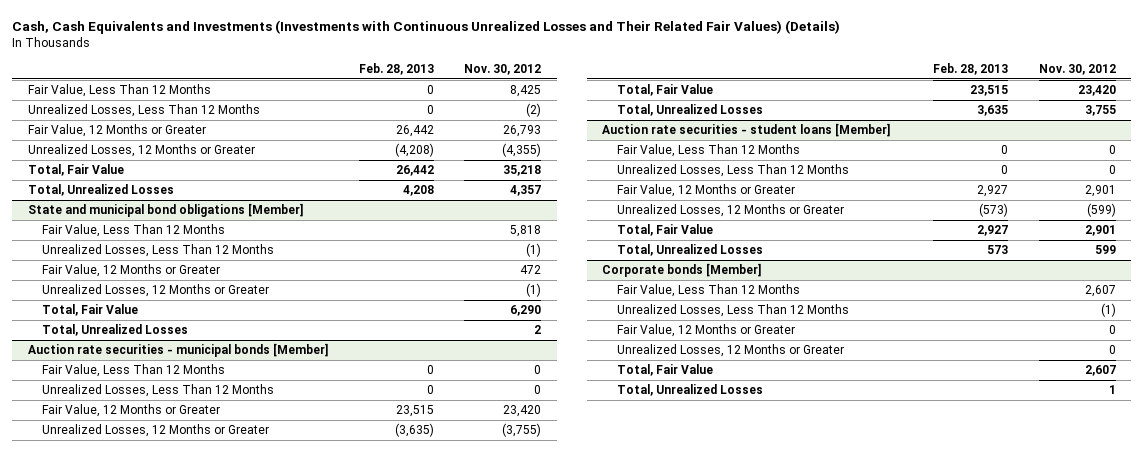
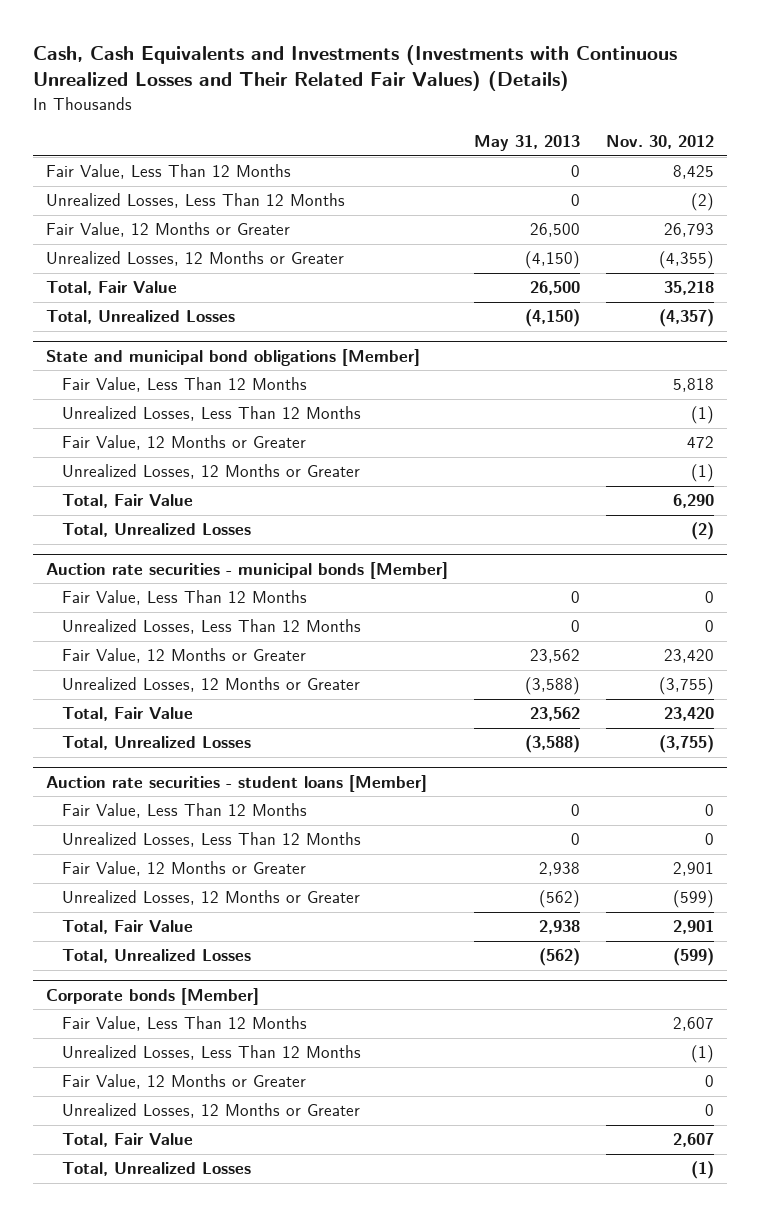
[358,62,434,75] Feb. 28, 2013 -> none
none -> [473,135,580,152] May 31, 2013
[510,185,542,197] 4,357 -> [658,309,714,328] (4,357)
[534,325,542,335] 2 -> [690,522,714,541] (2)
[1084,105,1116,117] 3,755 -> [658,735,714,754] (3,755)
[1094,245,1116,255] 599 -> [672,948,714,967] (599)
[1108,385,1116,395] 1 -> [690,1161,714,1180] (1)

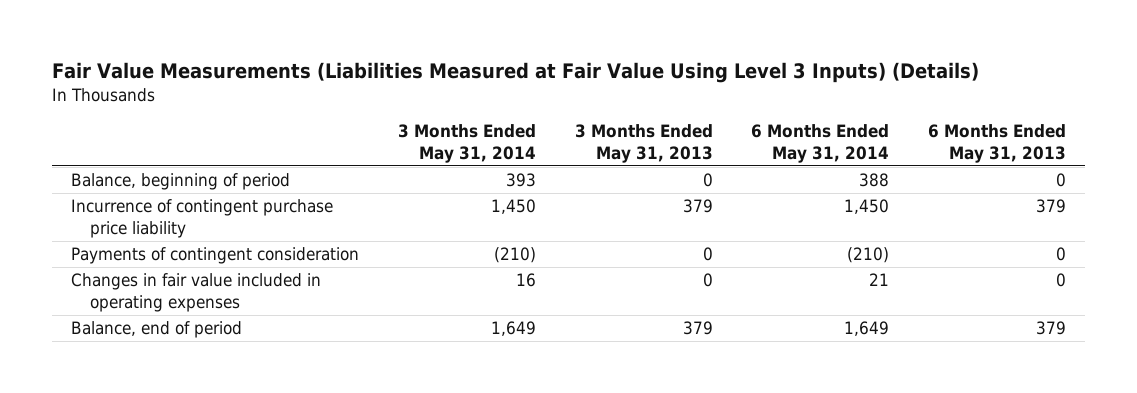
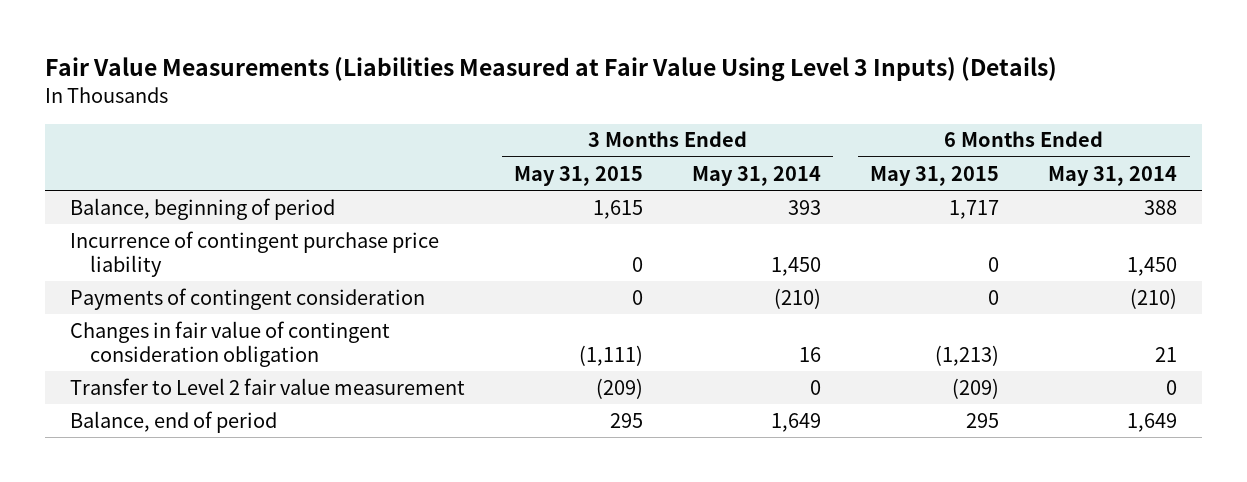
[574,124,713,163] 3 Months Ended May 31, 2013 -> none
[927,124,1066,163] 6 Months Ended May 31, 2013 -> none
none -> [514,165,644,186] May 31, 2015
none -> [870,165,1000,186] May 31, 2015
[71,273,322,312] Changes in fair value included in operating expenses -> [69,320,390,367] Changes in fair value of contingent consideration obligation
none -> [69,377,465,395] Transfer to Level 2 fair value measurement

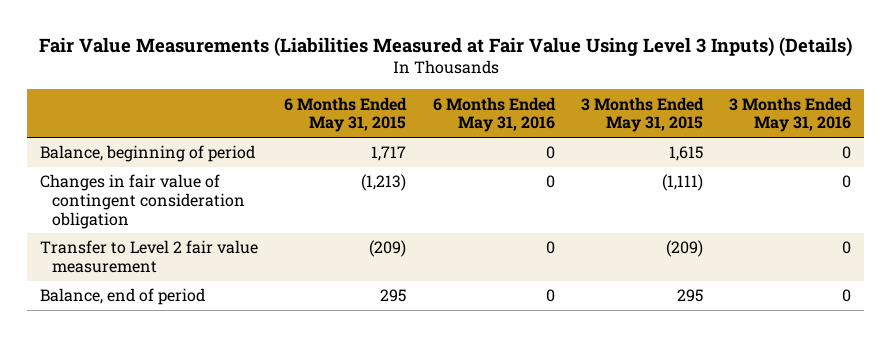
[692,165,822,186] May 31, 2014 -> none
[1048,165,1178,186] May 31, 2014 -> none
none -> [432,96,556,133] 6 Months Ended May 31, 2016
none -> [729,96,853,133] 3 Months Ended May 31, 2016
[69,230,439,277] Incurrence of contingent purchase price liability -> none
[69,287,425,310] Payments of contingent consideration -> none

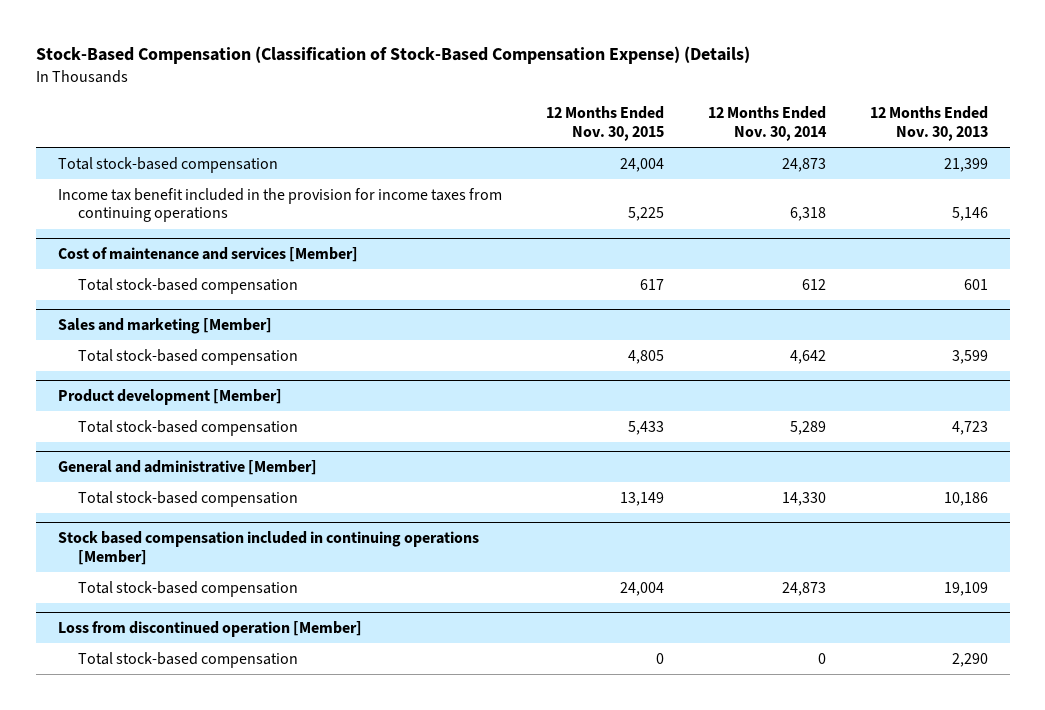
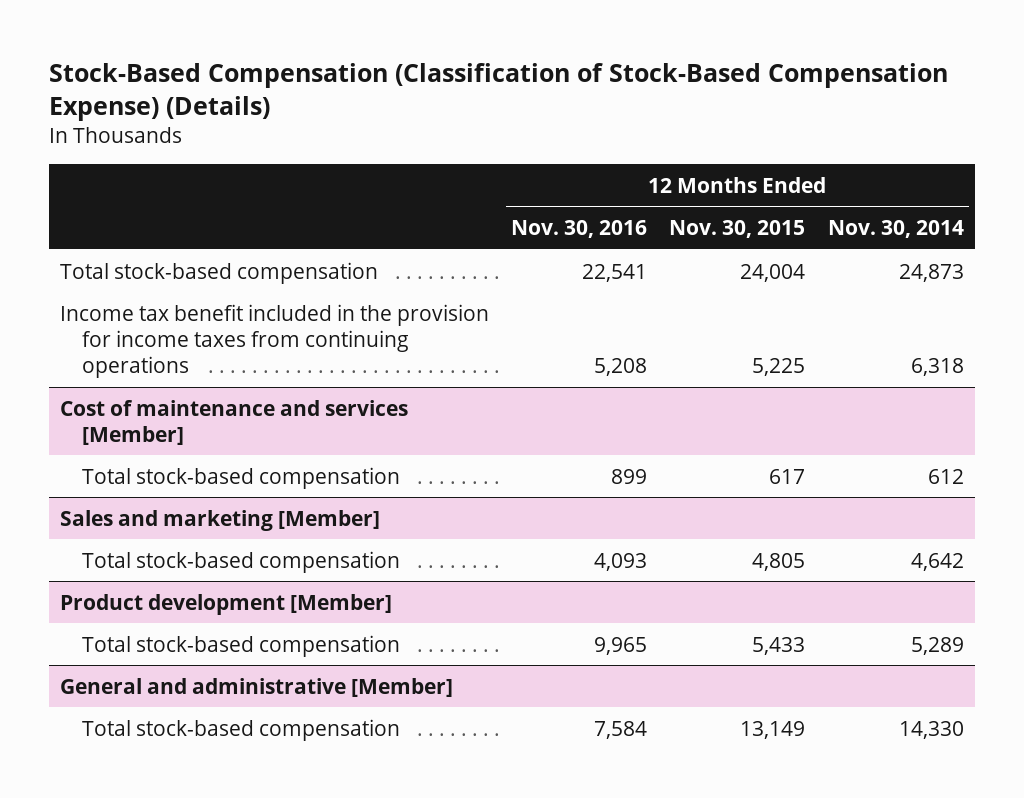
[869,106,988,141] 12 Months Ended Nov. 30, 2013 -> none
none -> [511,220,648,239] Nov. 30, 2016
[57,531,479,565] Stock based compensation included in continuing operations [Member] -> none
[78,580,299,597] Total stock-based compensation -> none
[57,621,362,638] Loss from discontinued operation [Member] -> none
[78,651,299,668] Total stock-based compensation -> none

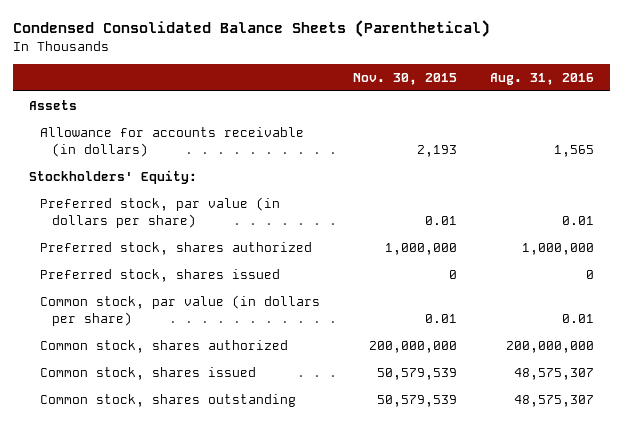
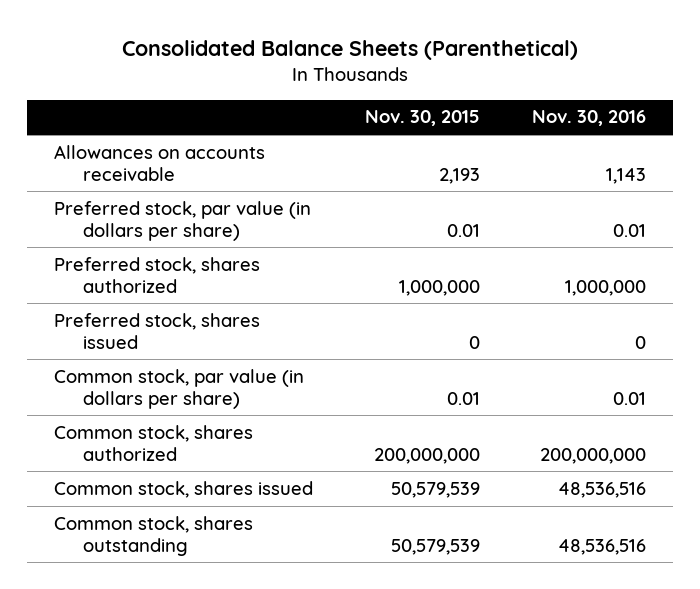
[12,19,490,37] Condensed Consolidated Balance Sheets (Parenthetical) -> [122,40,579,61] Consolidated Balance Sheets (Parenthetical)
[489,72,594,85] Aug. 31, 2016 -> none
none -> [532,110,647,127] Nov. 30, 2016
[28,100,77,111] Assets -> none
[28,170,197,185] Stockholders' Equity: -> none
[40,127,305,157] Allowance for accounts receivable (in dollars) -> [53,144,265,181] Allowances on accounts receivable

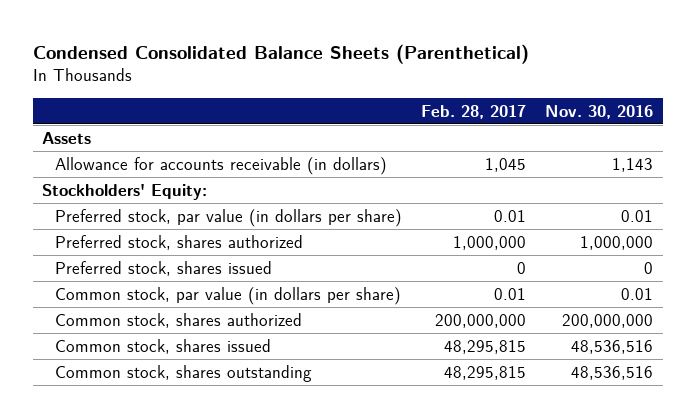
[122,40,579,61] Consolidated Balance Sheets (Parenthetical) -> [32,43,529,64] Condensed Consolidated Balance Sheets (Parenthetical)
[365,110,481,127] Nov. 30, 2015 -> none
none -> [421,104,527,119] Feb. 28, 2017
none -> [42,131,92,144] Assets
[53,144,265,181] Allowances on accounts receivable -> [54,156,387,175] Allowance for accounts receivable (in dollars)
none -> [42,183,208,200] Stockholders' Equity:

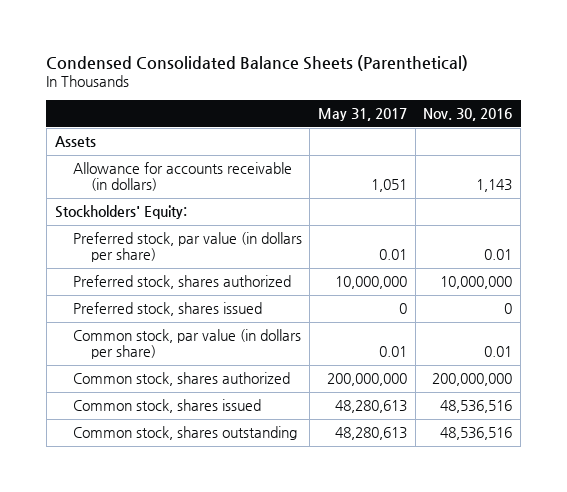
[421,104,527,119] Feb. 28, 2017 -> none
none -> [318,108,408,122] May 31, 2017
[580,235,654,250] 1,000,000 -> [440,276,513,290] 10,000,000

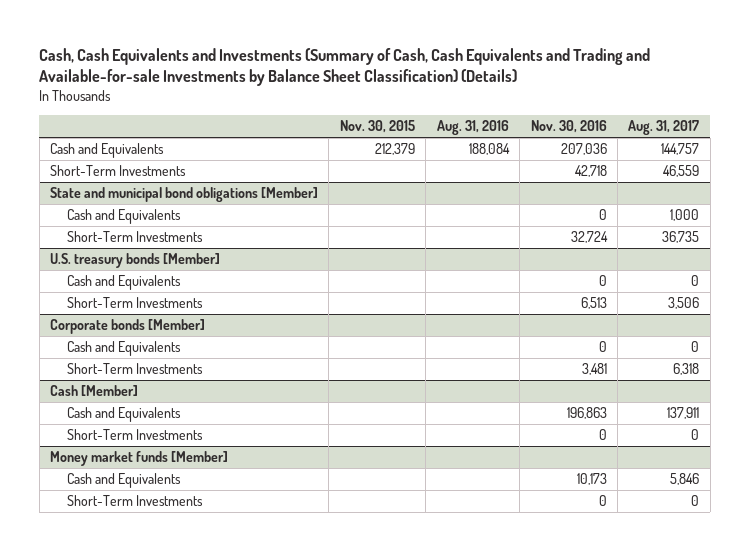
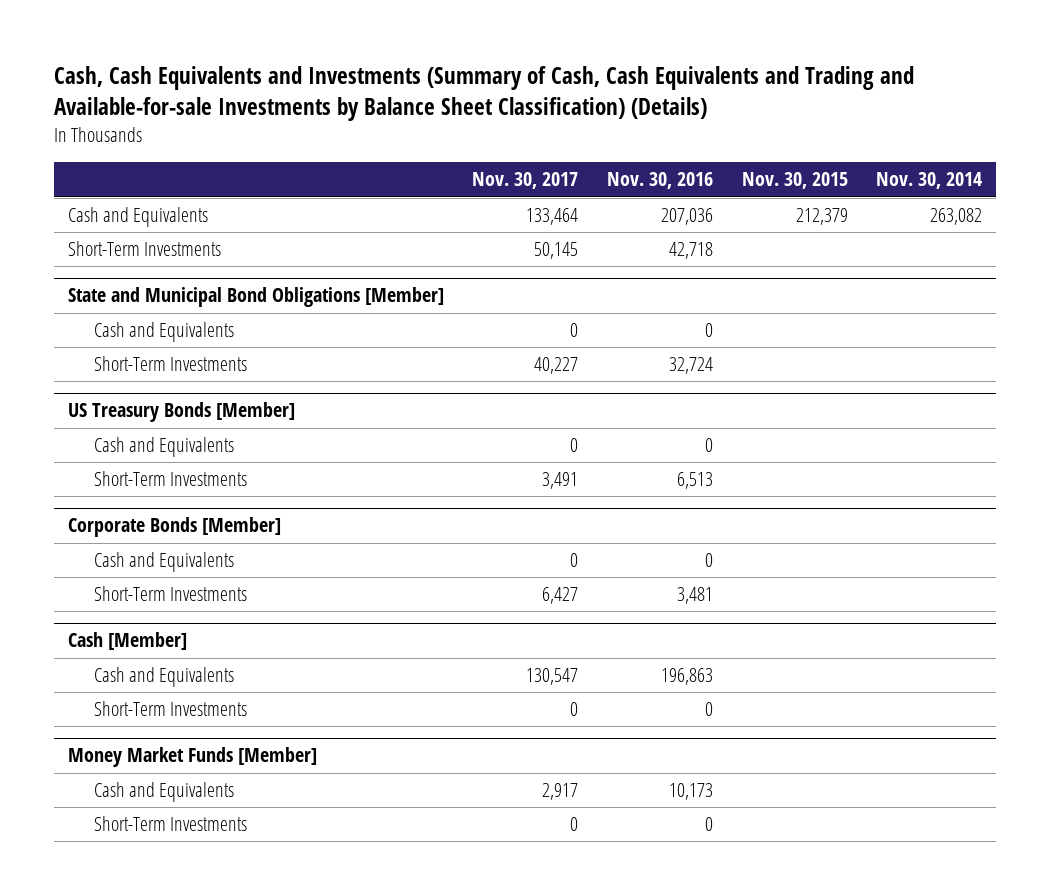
[436,120,509,136] Aug. 31, 2016 -> none
[628,120,700,136] Aug. 31, 2017 -> none
none -> [472,172,579,190] Nov. 30, 2017
none -> [876,172,983,190] Nov. 30, 2014
[50,187,319,203] State and municipal bond obligations [Member] -> [67,287,444,308] State and Municipal Bond Obligations [Member]
[50,253,221,269] U.S. treasury bonds [Member] -> [67,402,295,423] US Treasury Bonds [Member]
[50,319,206,335] Corporate bonds [Member] -> [67,517,281,538] Corporate Bonds [Member]
[50,451,229,467] Money market funds [Member] -> [67,747,317,768] Money Market Funds [Member]

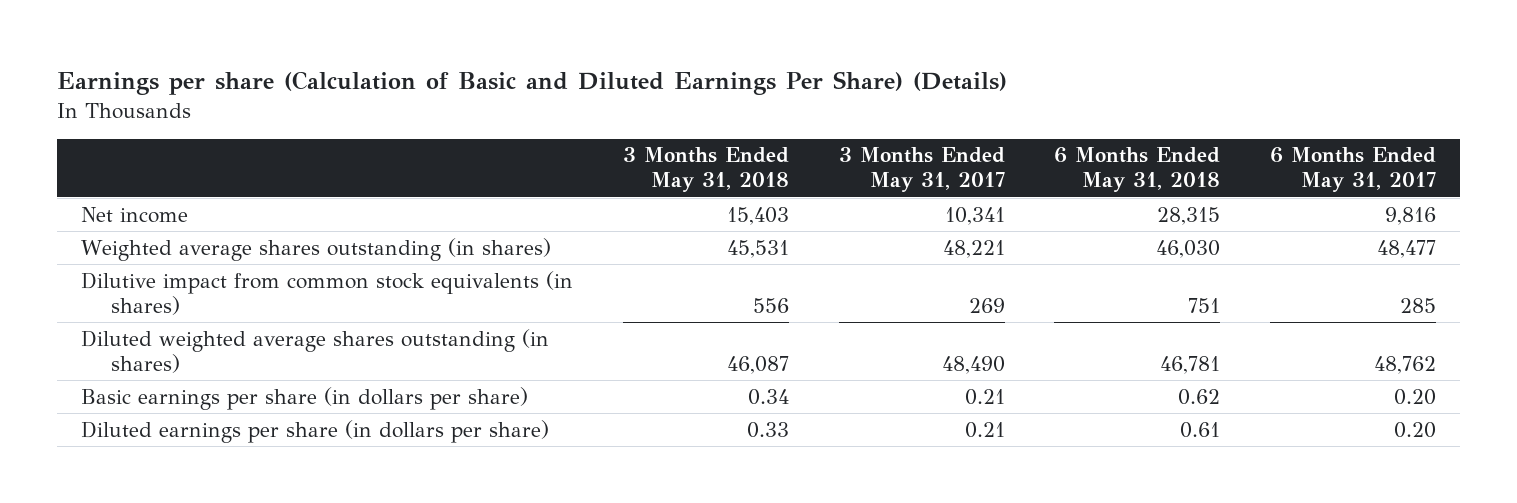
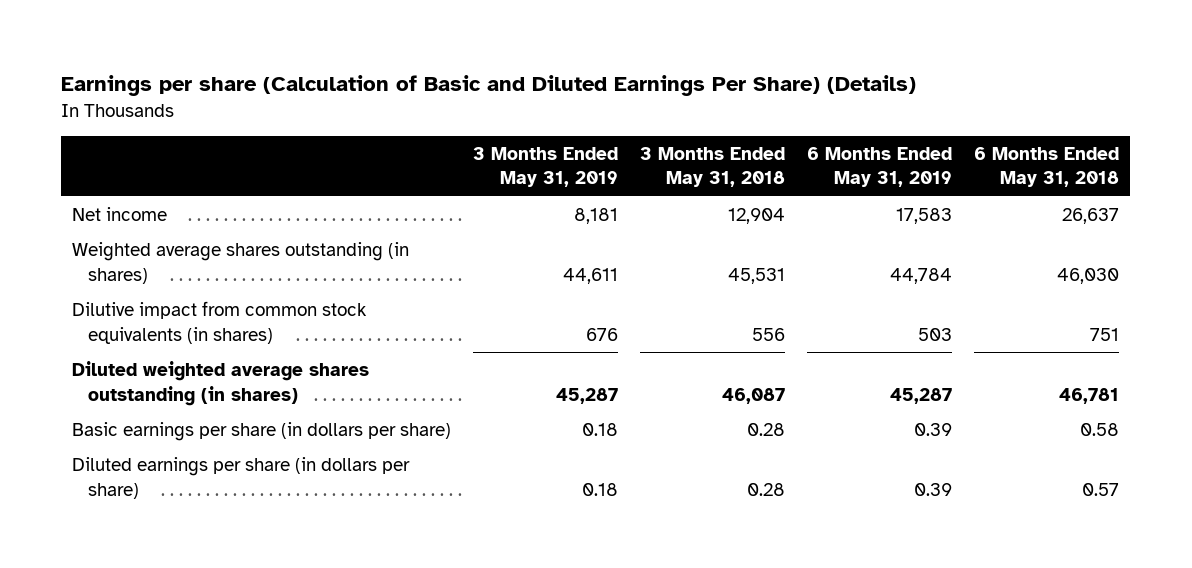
[838,147,1005,193] 3 Months Ended May 31, 2017 -> none
[1269,147,1436,193] 6 Months Ended May 31, 2017 -> none
none -> [473,147,619,188] 3 Months Ended May 31, 2019
none -> [807,147,953,188] 6 Months Ended May 31, 2019
[726,206,789,225] 15,403 -> [728,208,786,225] 12,904
[1157,206,1221,225] 28,315 -> [1062,208,1120,225] 26,637
[747,388,789,405] 0.34 -> [747,423,786,437] 0.28
[1178,388,1221,405] 0.62 -> [1080,423,1120,437] 0.58
[746,421,789,438] 0.33 -> [747,482,786,496] 0.28
[1180,421,1221,438] 0.61 -> [1082,482,1120,496] 0.57

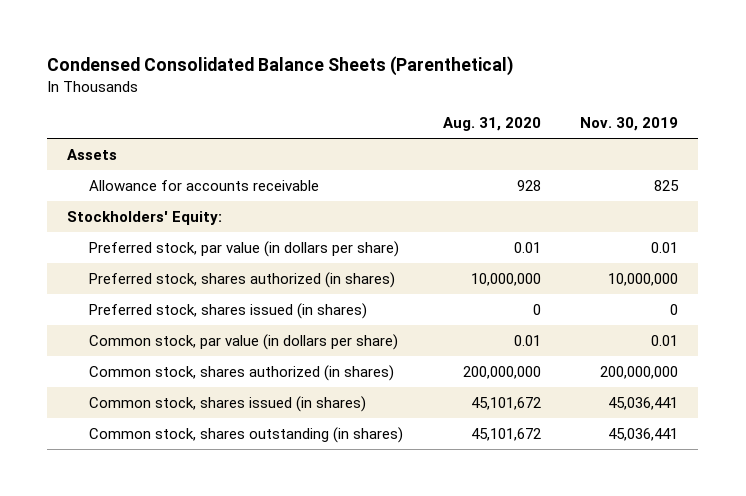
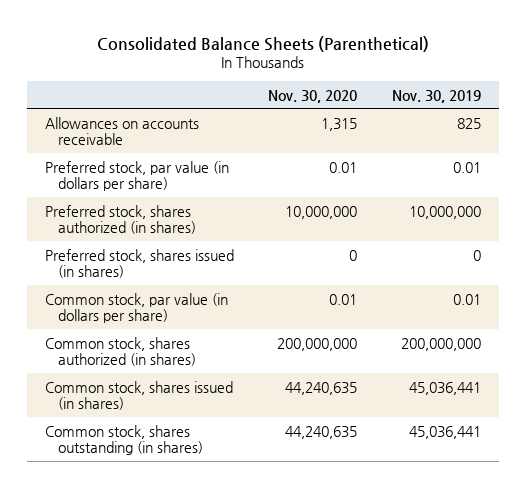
[47,56,514,77] Condensed Consolidated Balance Sheets (Parenthetical) -> [96,35,429,52] Consolidated Balance Sheets (Parenthetical)
[442,116,541,131] Aug. 31, 2020 -> none
none -> [268,89,358,103] Nov. 30, 2020
[67,148,118,160] Assets -> none
[67,210,223,225] Stockholders' Equity: -> none
[89,179,320,191] Allowance for accounts receivable -> [44,116,199,146] Allowances on accounts receivable

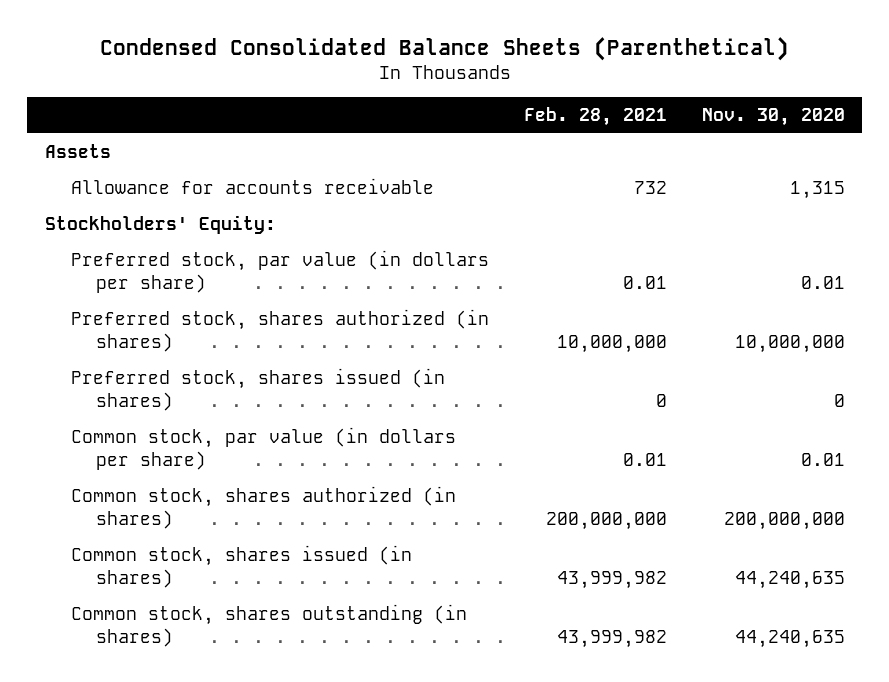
[96,35,429,52] Consolidated Balance Sheets (Parenthetical) -> [99,36,789,61] Condensed Consolidated Balance Sheets (Parenthetical)
[392,89,482,103] Nov. 30, 2019 -> none
none -> [523,107,667,127] Feb. 28, 2021
none -> [44,144,111,159] Assets
[44,116,199,146] Allowances on accounts receivable -> [70,178,434,195] Allowance for accounts receivable
none -> [44,215,276,235] Stockholders' Equity:

